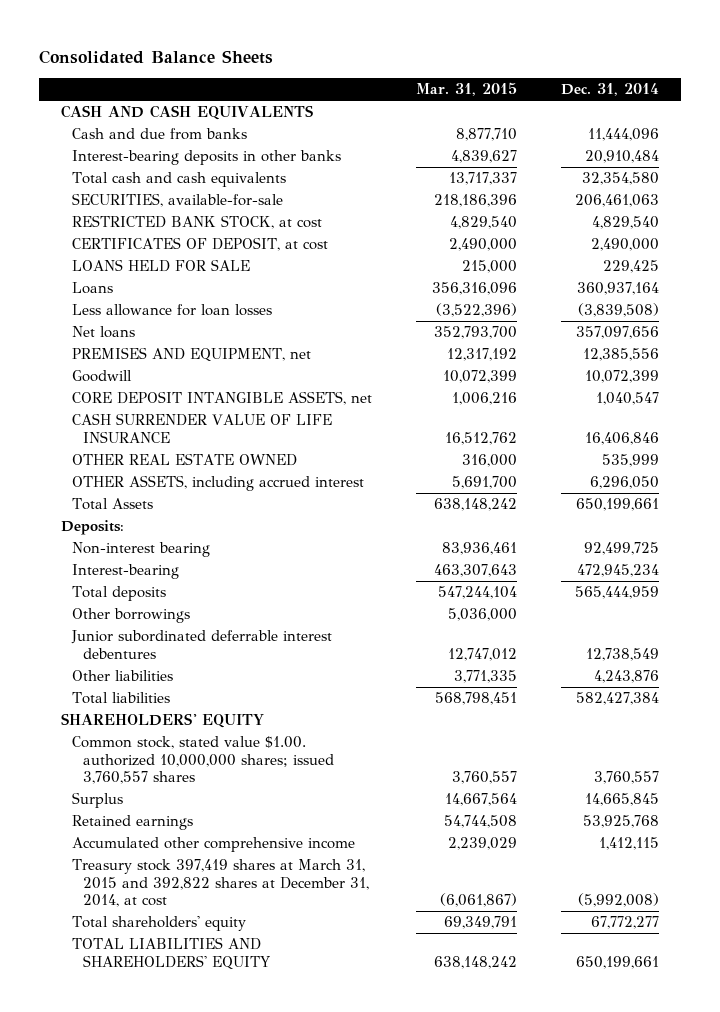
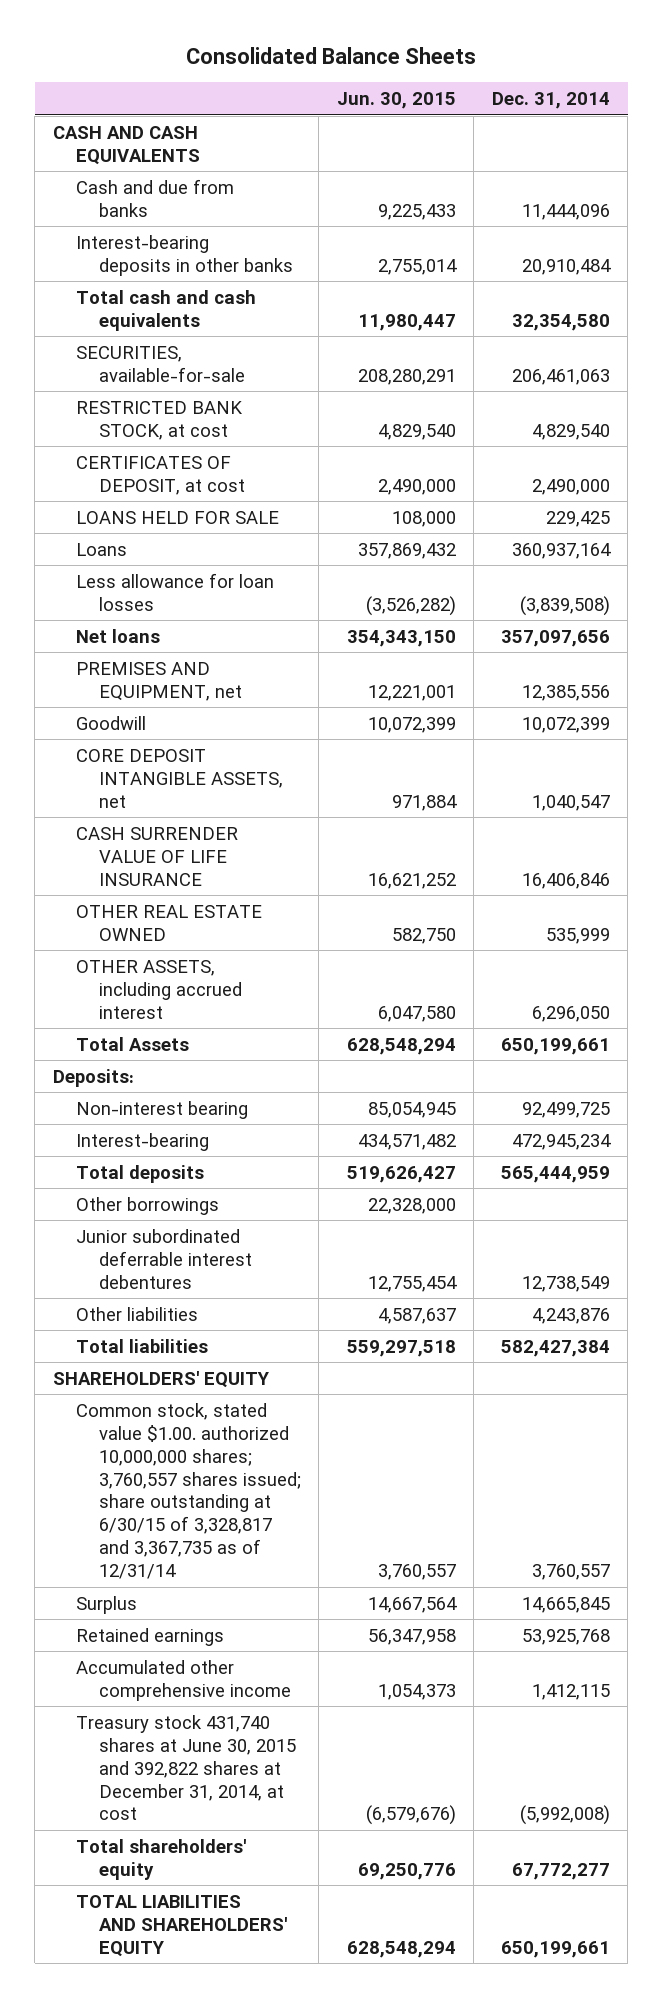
[416,82,518,97] Mar. 31, 2015 -> none
none -> [336,92,456,110] Jun. 30, 2015
[72,736,334,785] Common stock, stated value $1.00. authorized 10,000,000 shares; issued 3,760,557 shares -> [75,1402,301,1580] Common stock, stated value $1.00. authorized 10,000,000 shares; 3,760,557 shares issued; share outstanding at 6/30/15 of 3,328,817 and 3,367,735 as of 12/31/14
[72,859,369,908] Treasury stock 397,419 shares at March 31, 2015 and 392,822 shares at December 31, 2014, at cost -> [75,1714,296,1821] Treasury stock 431,740 shares at June 30, 2015 and 392,822 shares at December 31, 2014, at cost

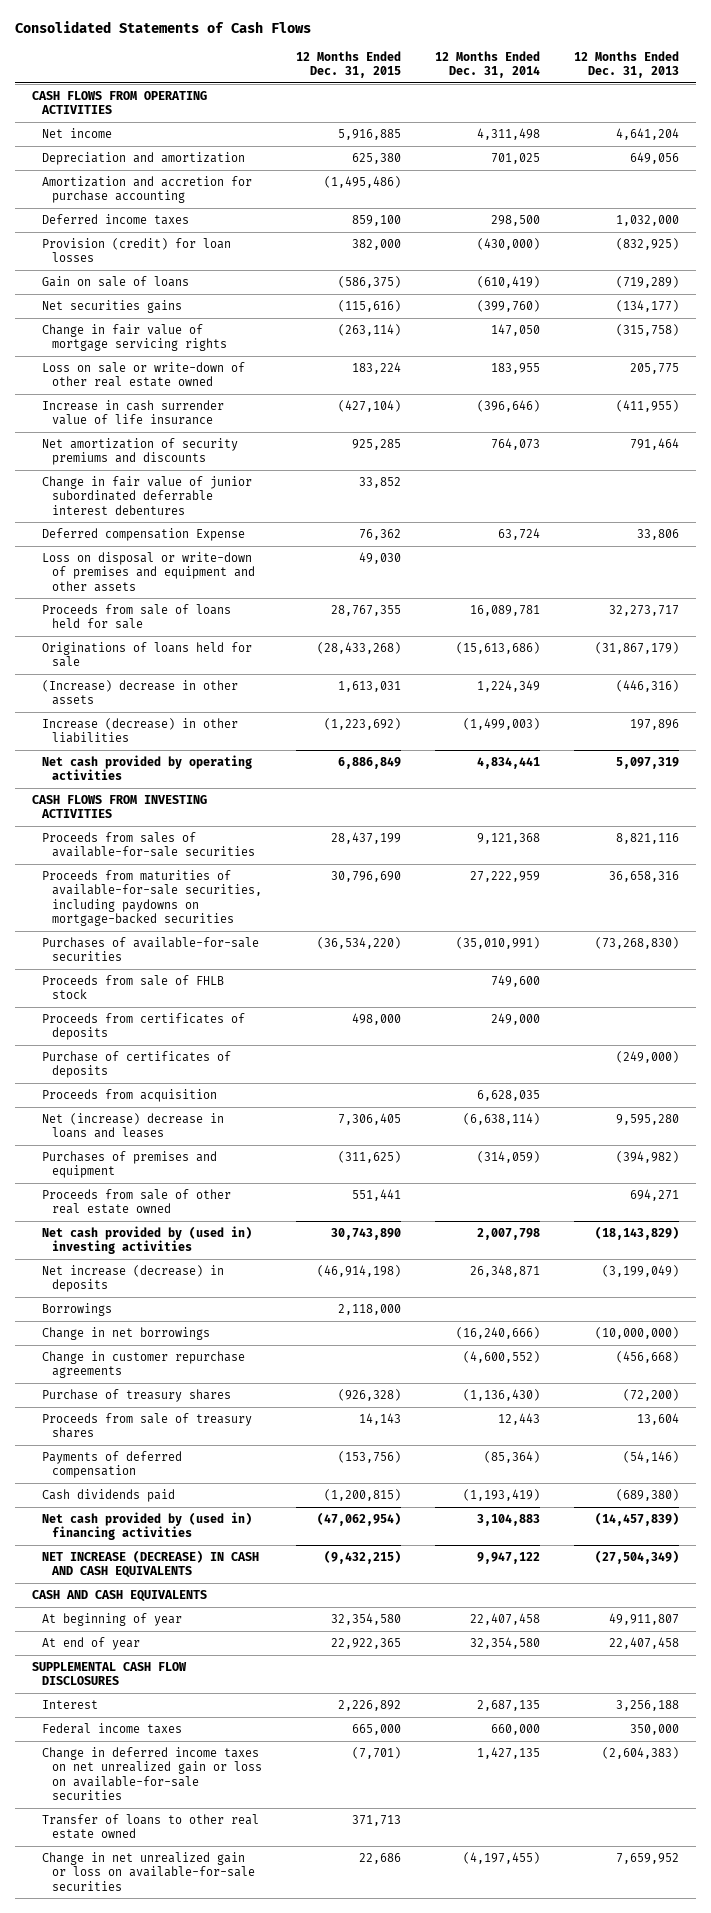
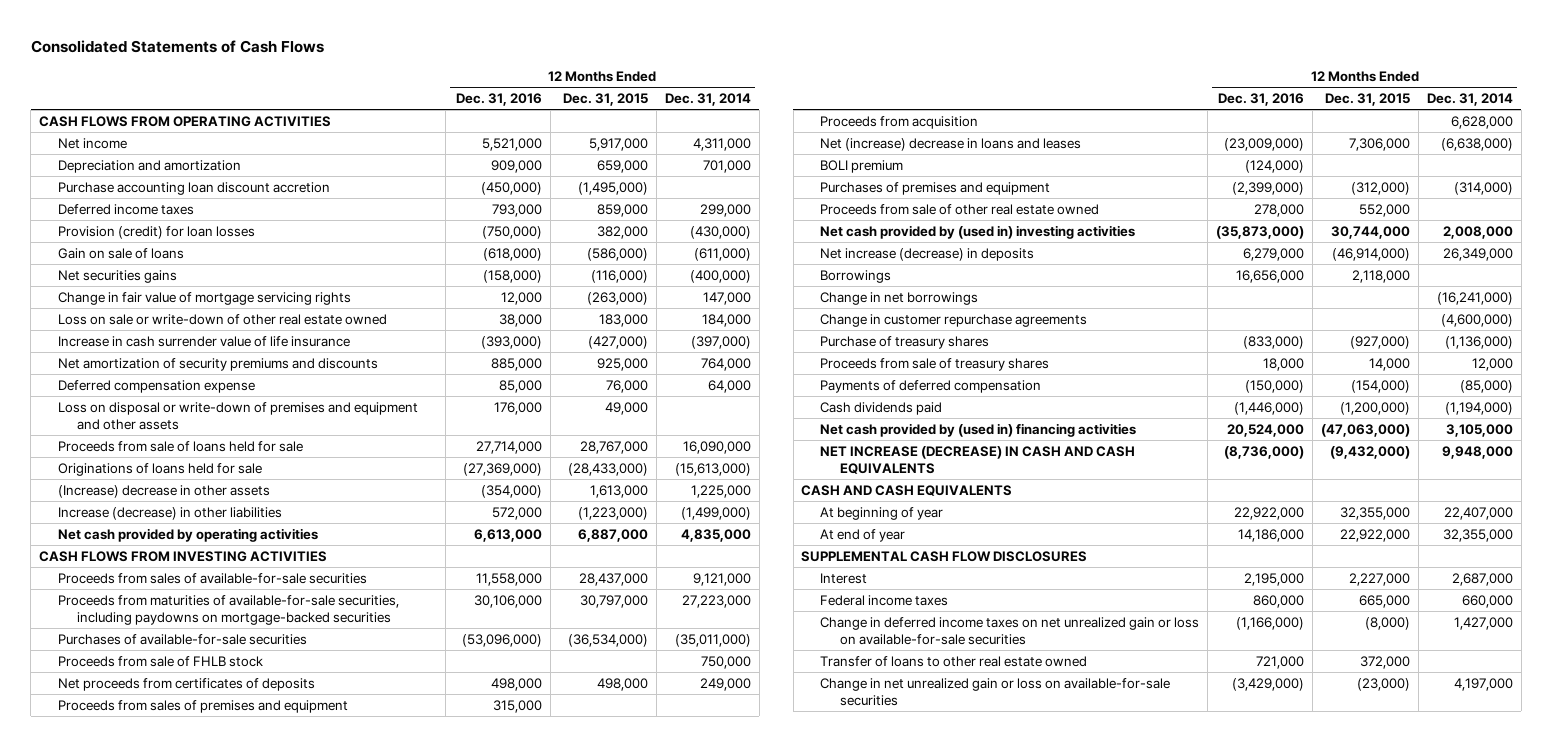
[573,50,679,78] 12 Months Ended Dec. 31, 2013 -> none
none -> [455,93,542,107] Dec. 31, 2016
[42,175,253,204] Amortization and accretion for purchase accounting -> none
[337,128,401,140] 5,916,885 -> [588,137,648,151] 5,917,000
[476,127,540,140] 4,311,498 -> [692,137,751,151] 4,311,000
[351,152,401,164] 625,380 -> [596,159,648,173] 659,000
[490,152,540,164] 701,025 -> [702,159,751,173] 701,000
none -> [58,181,331,195] Purchase accounting loan discount accretion
[351,214,401,226] 859,100 -> [596,203,648,217] 859,000
[490,214,540,226] 298,500 -> [699,203,751,217] 299,000
[42,475,253,515] Change in fair value of junior subordinated deferrable interest debentures -> none
[337,275,401,288] (586,375) -> [586,247,648,261] (586,000)
[476,275,540,288] (610,419) -> [693,247,751,261] (611,000)
[337,299,401,312] (115,616) -> [590,269,648,283] (116,000)
[476,299,540,312] (399,760) -> [689,269,751,283] (400,000)
[337,323,401,336] (263,114) -> [586,291,648,305] (263,000)
[490,323,540,336] 147,050 -> [702,291,751,305] 147,000
[351,361,401,374] 183,224 -> [598,313,648,327] 183,000
[490,362,540,374] 183,955 -> [701,313,751,327] 184,000
[337,399,401,412] (427,104) -> [587,335,648,349] (427,000)
[476,399,540,412] (396,646) -> [690,335,751,349] (397,000)
[351,438,401,450] 925,285 -> [596,357,648,371] 925,000
[490,437,540,450] 764,073 -> [700,357,751,371] 764,000
[42,527,246,541] Deferred compensation Expense -> [58,379,256,393] Deferred compensation expense
[358,528,401,540] 76,362 -> [605,379,648,393] 76,000
[497,527,540,540] 63,724 -> [707,379,751,393] 64,000
[358,551,401,564] 49,030 -> [604,401,648,415] 49,000
[330,604,401,616] 28,767,355 -> [579,440,648,454] 28,767,000
[469,604,540,616] 16,089,781 -> [682,440,751,454] 16,090,000
[316,641,401,654] (28,433,268) -> [567,462,648,476] (28,433,000)
[455,641,540,654] (15,613,686) -> [674,462,751,476] (15,613,000)
[337,680,401,692] 1,613,031 -> [589,484,648,498] 1,613,000
[476,679,540,692] 1,224,349 -> [690,484,751,498] 1,225,000
[323,717,401,730] (1,223,692) -> [577,506,648,520] (1,223,000)
[462,717,540,730] (1,499,003) -> [680,506,751,520] (1,499,000)
[337,756,401,769] 6,886,849 -> [577,528,648,542] 6,887,000
[476,756,540,769] 4,834,441 -> [680,528,751,542] 4,835,000
[42,1050,232,1079] Purchase of certificates of deposits -> none
[330,831,401,844] 28,437,199 -> [578,572,648,586] 28,437,000
[476,832,540,844] 9,121,368 -> [692,572,751,586] 9,121,000
[330,870,401,882] 30,796,690 -> [579,594,648,608] 30,797,000
[469,870,540,882] 27,222,959 -> [681,594,751,608] 27,223,000
[316,936,401,949] (36,534,220) -> [567,633,648,647] (36,534,000)
[455,936,540,949] (35,010,991) -> [674,633,751,647] (35,011,000)
[490,974,540,987] 749,600 -> [700,655,751,669] 750,000
[42,1012,246,1041] Proceeds from certificates of deposits -> [58,677,316,691] Net proceeds from certificates of deposits
none -> [58,699,349,713] Proceeds from sales of premises and equipment
[476,1089,540,1101] 6,628,035 -> [1451,115,1514,129] 6,628,000
[337,1112,401,1125] 7,306,405 -> [1349,137,1411,151] 7,306,000
[462,1112,540,1125] (6,638,114) -> [1441,137,1514,151] (6,638,000)
none -> [820,159,904,173] BOLI premium
[337,1150,401,1163] (311,625) -> [1351,181,1411,195] (312,000)
[476,1150,540,1163] (314,059) -> [1454,181,1514,195] (314,000)
[351,1188,401,1201] 551,441 -> [1359,203,1411,217] 552,000
[330,1227,401,1240] 30,743,890 -> [1331,225,1411,239] 30,744,000
[476,1227,540,1240] 2,007,798 -> [1443,225,1514,239] 2,008,000
[316,1264,401,1277] (46,914,198) -> [1332,247,1411,261] (46,914,000)
[469,1264,540,1277] 26,348,871 -> [1443,247,1514,261] 26,349,000
[455,1326,540,1339] (16,240,666) -> [1437,291,1514,305] (16,241,000)
[462,1350,540,1363] (4,600,552) -> [1441,313,1514,327] (4,600,000)
[337,1388,401,1401] (926,328) -> [1350,335,1411,349] (927,000)
[462,1388,540,1401] (1,136,430) -> [1445,335,1514,349] (1,136,000)
[358,1412,401,1425] 14,143 -> [1369,357,1411,371] 14,000
[497,1412,540,1425] 12,443 -> [1472,357,1514,371] 12,000
[337,1450,401,1463] (153,756) -> [1351,379,1411,393] (154,000)
[483,1450,540,1463] (85,364) -> [1460,379,1514,393] (85,000)
[323,1488,401,1501] (1,200,815) -> [1340,401,1411,415] (1,200,000)
[462,1488,540,1501] (1,193,419) -> [1445,401,1514,415] (1,194,000)
[316,1511,401,1526] (47,062,954) -> [1321,423,1411,437] (47,063,000)
[476,1513,540,1526] 3,104,883 -> [1446,423,1514,437] 3,105,000
[323,1549,401,1564] (9,432,215) -> [1330,445,1411,459] (9,432,000)
[476,1551,540,1564] 9,947,122 -> [1442,445,1514,459] 9,948,000
[330,1612,401,1625] 32,354,580 -> [1340,506,1411,520] 32,355,000
[469,1612,540,1625] 22,407,458 -> [1444,506,1514,520] 22,407,000
[330,1637,401,1649] 22,922,365 -> [1340,528,1411,542] 22,922,000
[469,1636,540,1649] 32,354,580 -> [1443,528,1514,542] 32,355,000
[337,1699,401,1711] 2,226,892 -> [1349,572,1411,586] 2,227,000
[476,1699,540,1711] 2,687,135 -> [1452,572,1514,586] 2,687,000
[351,1746,401,1759] (7,701) -> [1365,616,1411,630] (8,000)
[476,1746,540,1759] 1,427,135 -> [1454,616,1514,630] 1,427,000
[351,1814,401,1826] 371,713 -> [1360,655,1411,669] 372,000
[358,1852,401,1864] 22,686 -> [1357,677,1411,691] (23,000)
[462,1851,540,1864] (4,197,455) -> [1454,677,1514,691] 4,197,000

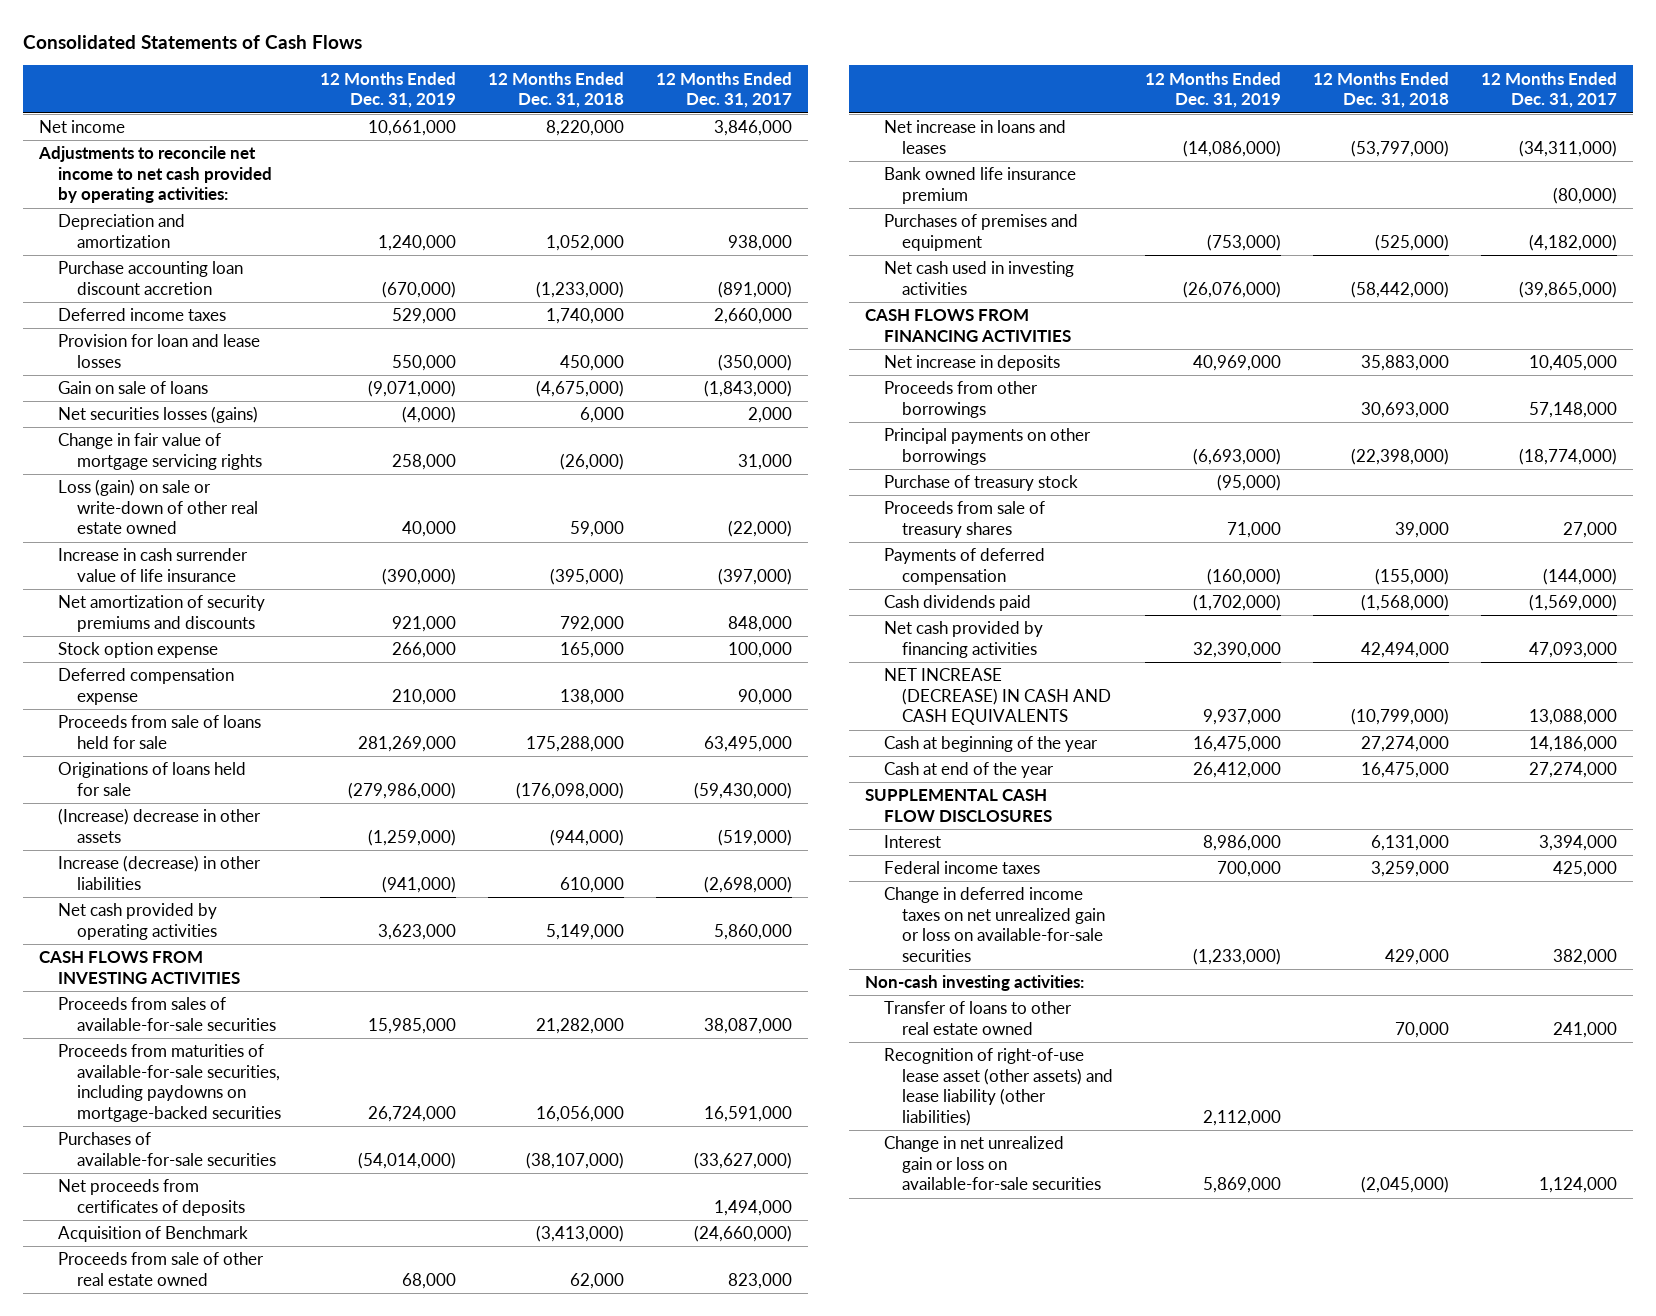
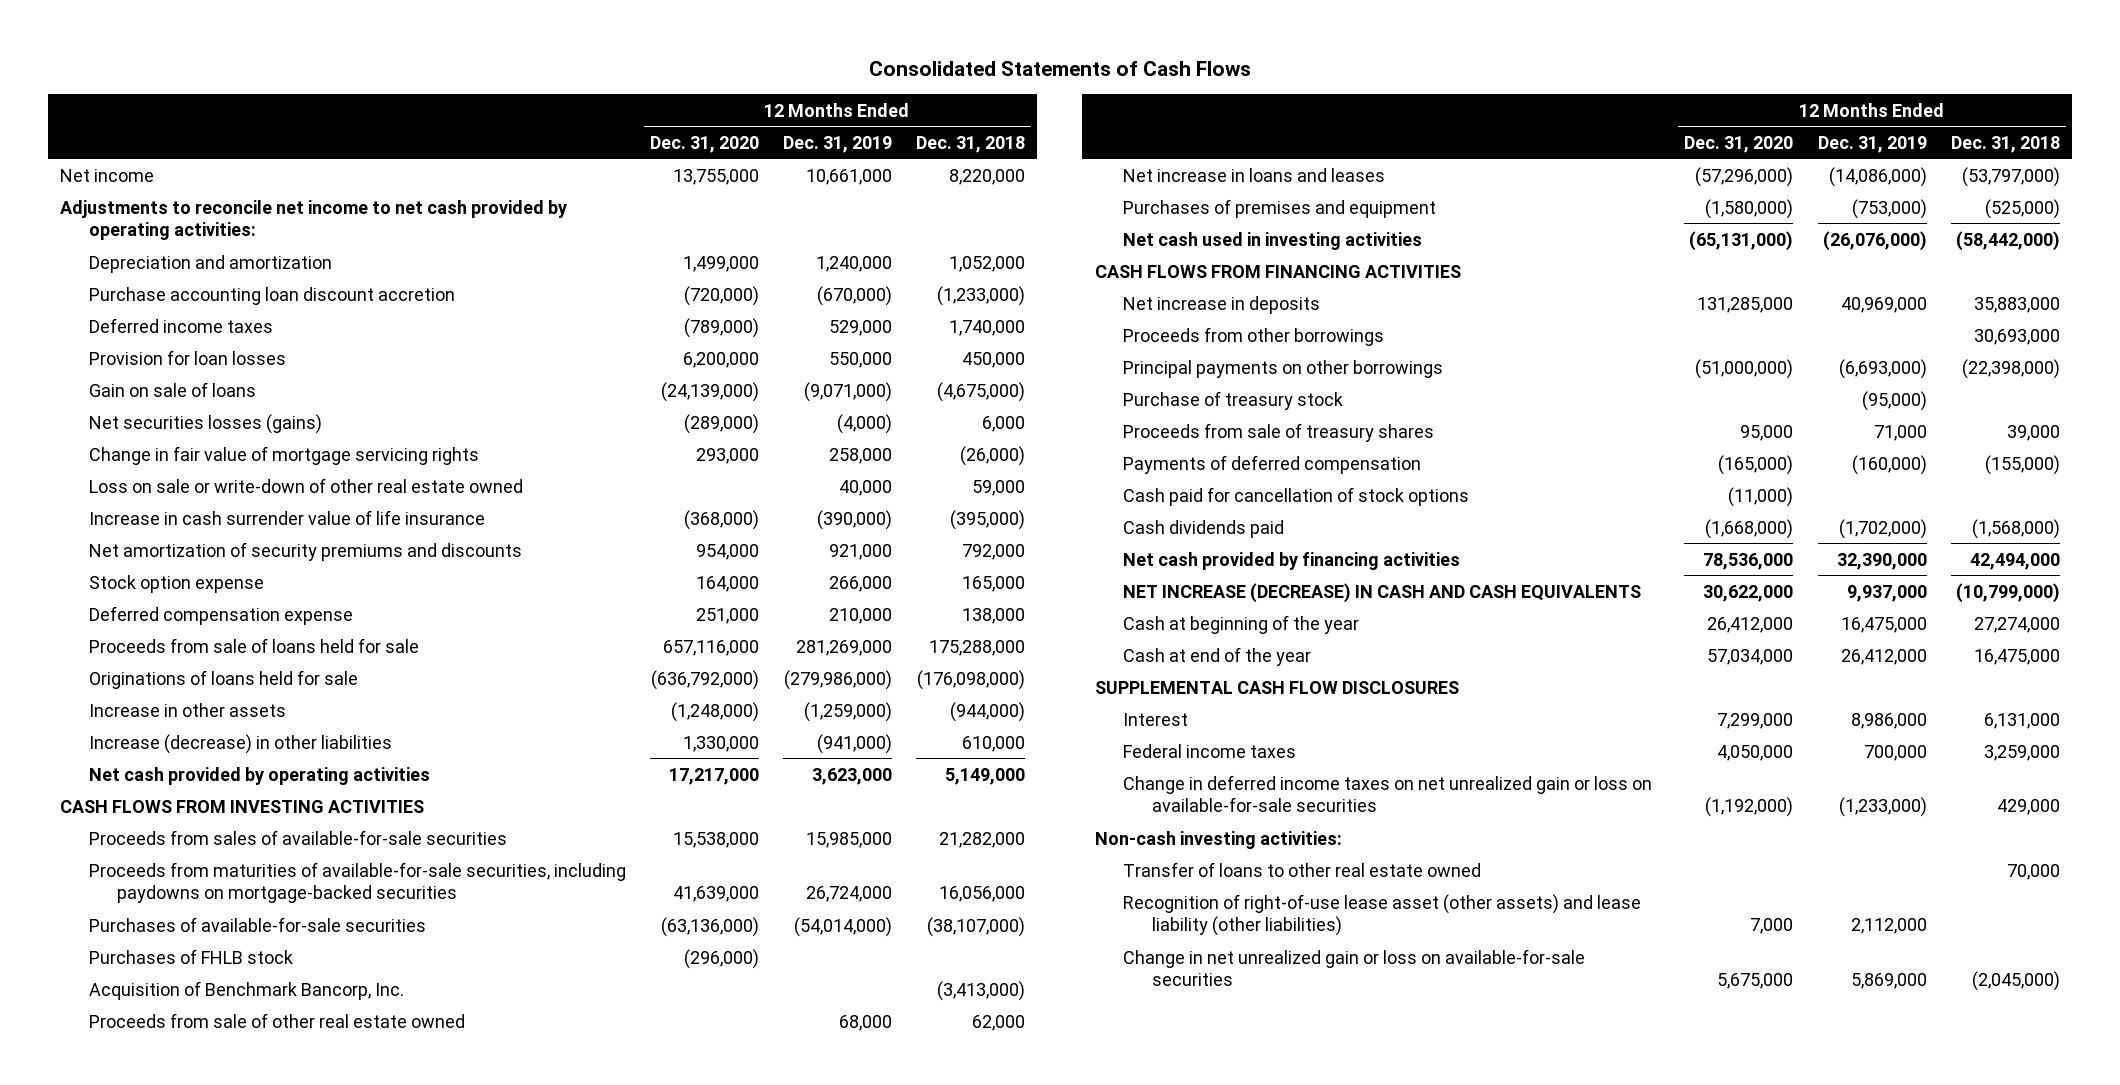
[655,71,792,109] 12 Months Ended Dec. 31, 2017 -> none
none -> [649,135,759,153] Dec. 31, 2020
[58,334,261,368] Provision for loan and lease losses -> [88,349,286,365] Provision for loan losses
[58,479,258,535] Loss (gain) on sale or write-down of other real estate owned -> [88,477,523,493] Loss on sale or write-down of other real estate owned
[58,808,262,843] (Increase) decrease in other assets -> [88,702,286,717] Increase in other assets
[58,1179,245,1216] Net proceeds from certificates of deposits -> none
none -> [88,948,293,964] Purchases of FHLB stock
[58,1226,249,1243] Acquisition of Benchmark -> [88,980,404,1000] Acquisition of Benchmark Bancorp, Inc.
[883,167,1076,204] Bank owned life insurance premium -> none
none -> [1123,486,1470,506] Cash paid for cancellation of stock options

